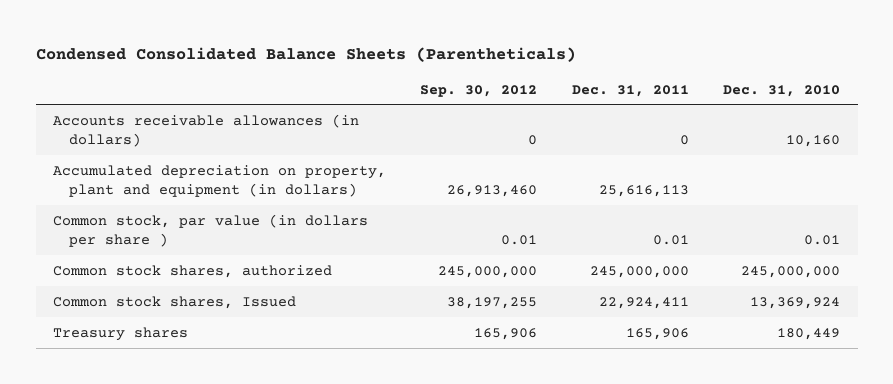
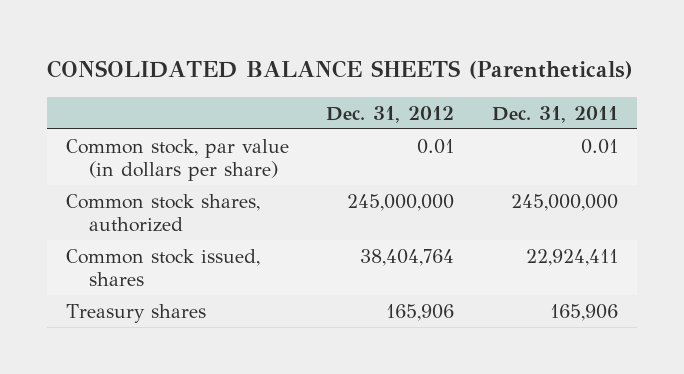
[35,46,576,62] Condensed Consolidated Balance Sheets (Parentheticals) -> [46,60,633,80] CONSOLIDATED BALANCE SHEETS (Parentheticals)
[420,84,538,97] Sep. 30, 2012 -> none
[723,84,841,97] Dec. 31, 2010 -> none
none -> [326,105,455,123] Dec. 31, 2012
[52,113,359,147] Accounts receivable allowances (in dollars) -> none
[52,164,386,197] Accumulated depreciation on property, plant and equipment (in dollars) -> none
[52,213,368,247] Common stock, par value (in dollars per share ) -> [65,138,289,182] Common stock, par value (in dollars per share)
[52,295,296,309] Common stock shares, Issued -> [65,248,260,287] Common stock issued, shares

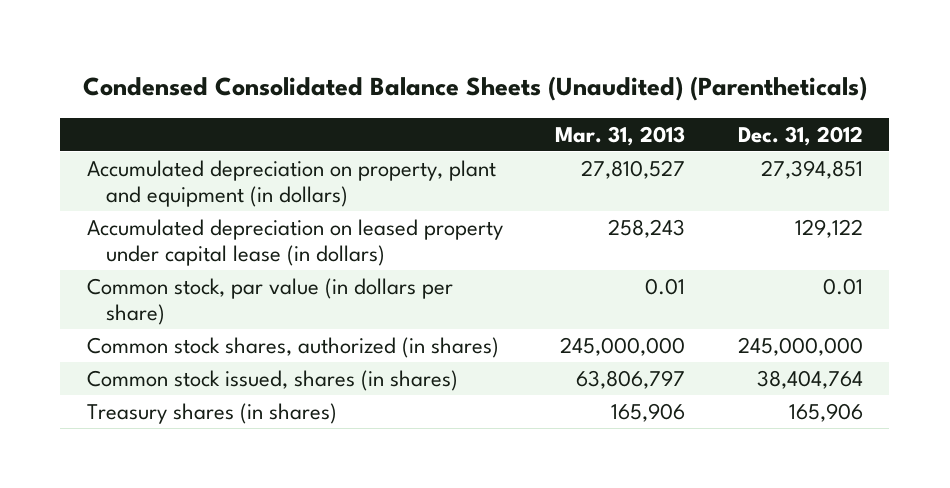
[46,60,633,80] CONSOLIDATED BALANCE SHEETS (Parentheticals) -> [82,76,867,102] Condensed Consolidated Balance Sheets (Unaudited) (Parentheticals)
[492,105,619,123] Dec. 31, 2011 -> none
none -> [555,125,686,146] Mar. 31, 2013
none -> [86,160,496,208] Accumulated depreciation on property, plant and equipment (in dollars)
none -> [86,219,503,267] Accumulated depreciation on leased property under capital lease (in dollars)
[65,193,260,233] Common stock shares, authorized -> [86,337,499,359] Common stock shares, authorized (in shares)
[65,248,260,287] Common stock issued, shares -> [86,370,458,392] Common stock issued, shares (in shares)
[65,303,206,323] Treasury shares -> [86,403,337,425] Treasury shares (in shares)

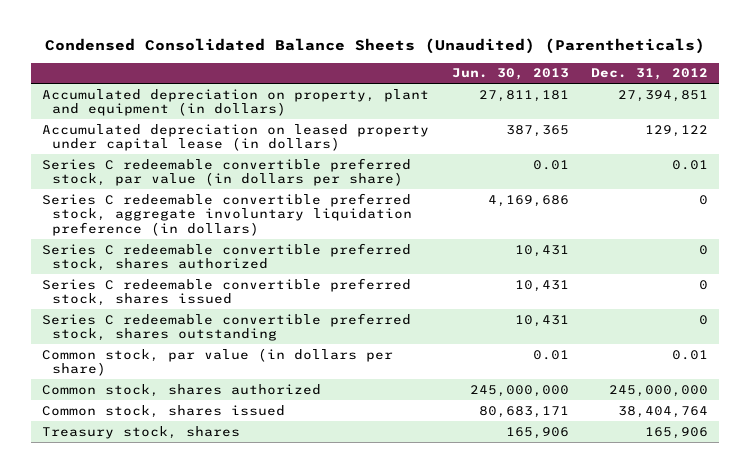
[555,125,686,146] Mar. 31, 2013 -> none
none -> [451,68,569,81] Jun. 30, 2013
none -> [42,157,412,187] Series C redeemable convertible preferred stock, par value (in dollars per share)
none -> [42,192,412,236] Series C redeemable convertible preferred stock, aggregate involuntary liquidation preference (in dollars)
none -> [42,242,412,272] Series C redeemable convertible preferred stock, shares authorized
none -> [42,277,412,307] Series C redeemable convertible preferred stock, shares issued
none -> [42,312,412,342] Series C redeemable convertible preferred stock, shares outstanding
[86,337,499,359] Common stock shares, authorized (in shares) -> [42,383,322,397] Common stock, shares authorized
[86,370,458,392] Common stock issued, shares (in shares) -> [42,404,286,418] Common stock, shares issued
[86,403,337,425] Treasury shares (in shares) -> [42,425,241,439] Treasury stock, shares

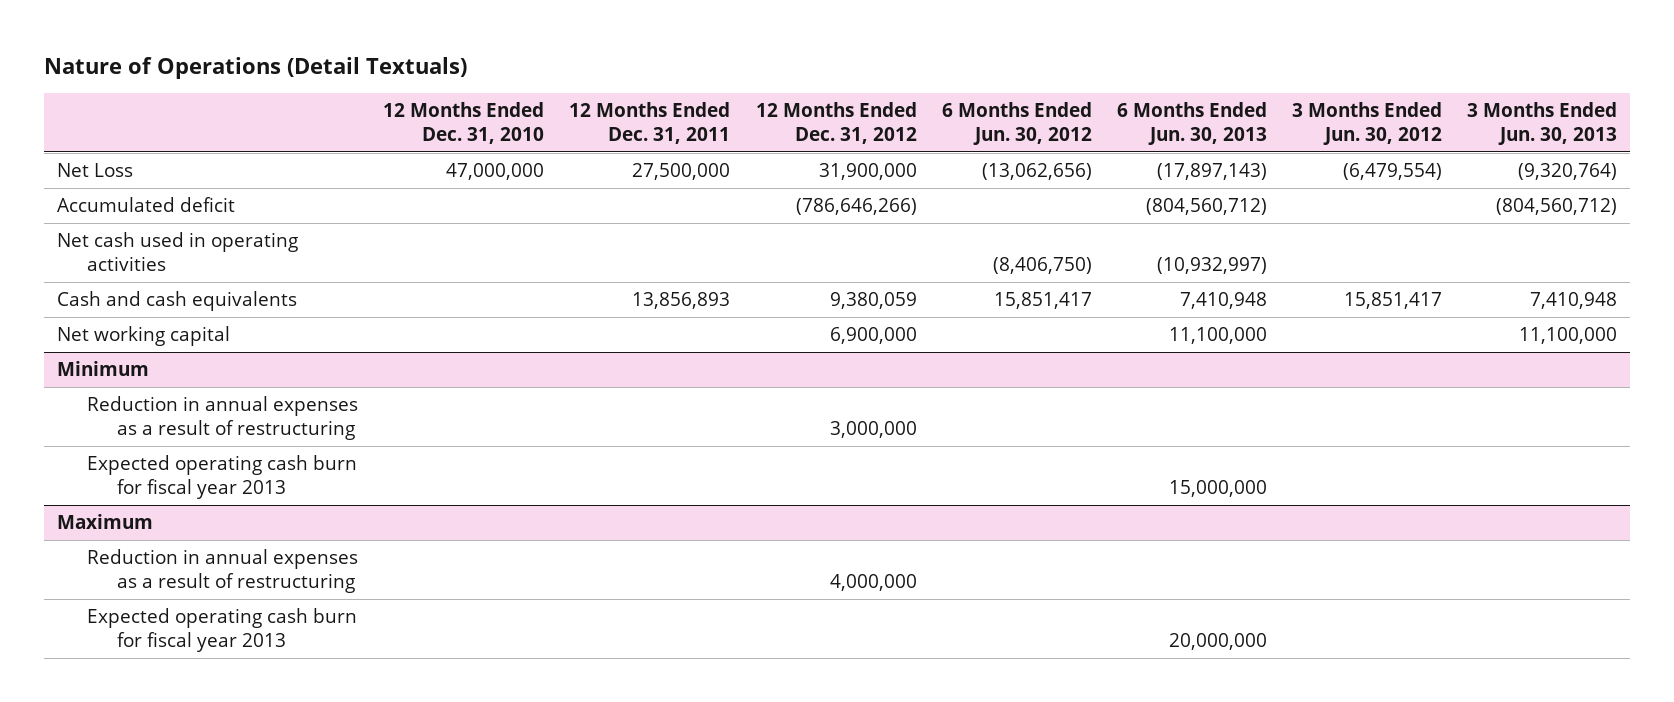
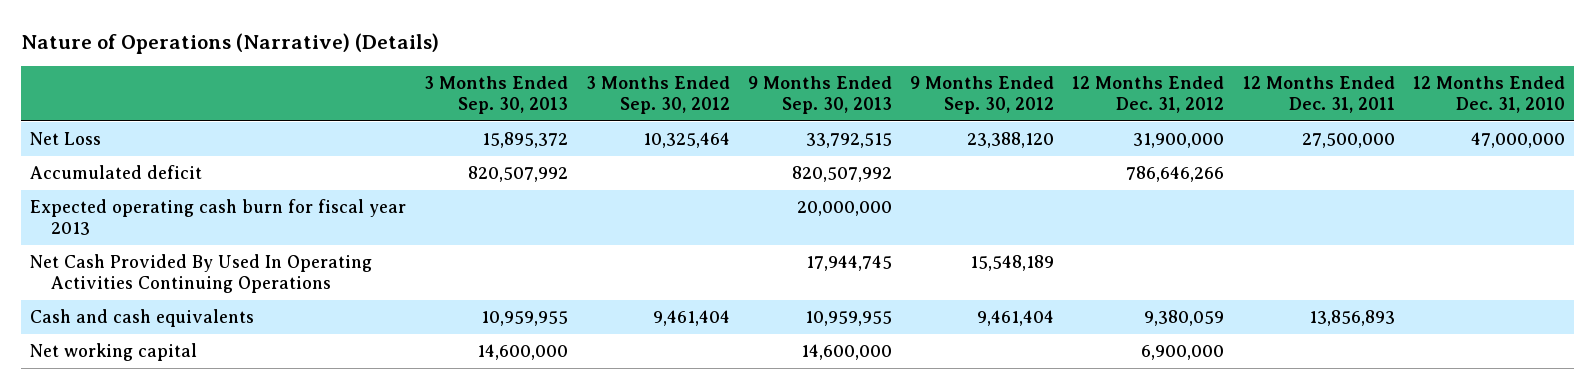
[44,56,468,79] Nature of Operations (Detail Textuals) -> [20,32,439,54] Nature of Operations (Narrative) (Details)
[941,102,1092,145] 6 Months Ended Jun. 30, 2012 -> none
[1116,102,1267,145] 6 Months Ended Jun. 30, 2013 -> none
[1292,102,1443,145] 3 Months Ended Jun. 30, 2012 -> none
[1467,102,1618,145] 3 Months Ended Jun. 30, 2013 -> none
none -> [423,76,568,115] 3 Months Ended Sep. 30, 2013
none -> [586,76,731,115] 3 Months Ended Sep. 30, 2012
none -> [748,76,893,115] 9 Months Ended Sep. 30, 2013
none -> [910,76,1055,115] 9 Months Ended Sep. 30, 2012
[795,198,917,216] (786,646,266) -> [1126,165,1225,182] 786,646,266
none -> [29,198,406,235] Expected operating cash burn for fiscal year 2013
[56,232,298,271] Net cash used in operating activities -> [29,253,372,293] Net Cash Provided By Used In Operating Activities Continuing Operations
[56,361,149,377] Minimum -> none
[87,396,359,440] Reduction in annual expenses as a result of restructuring -> none
[87,455,358,499] Expected operating cash burn for fiscal year 2013 -> none
[56,514,153,530] Maximum -> none
[87,549,359,593] Reduction in annual expenses as a result of restructuring -> none
[87,608,358,652] Expected operating cash burn for fiscal year 2013 -> none

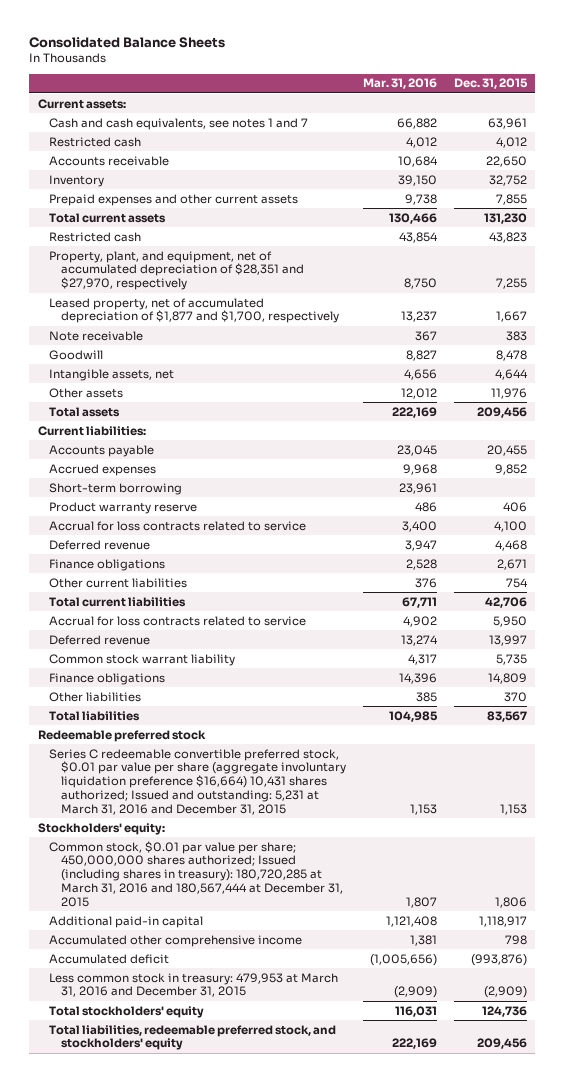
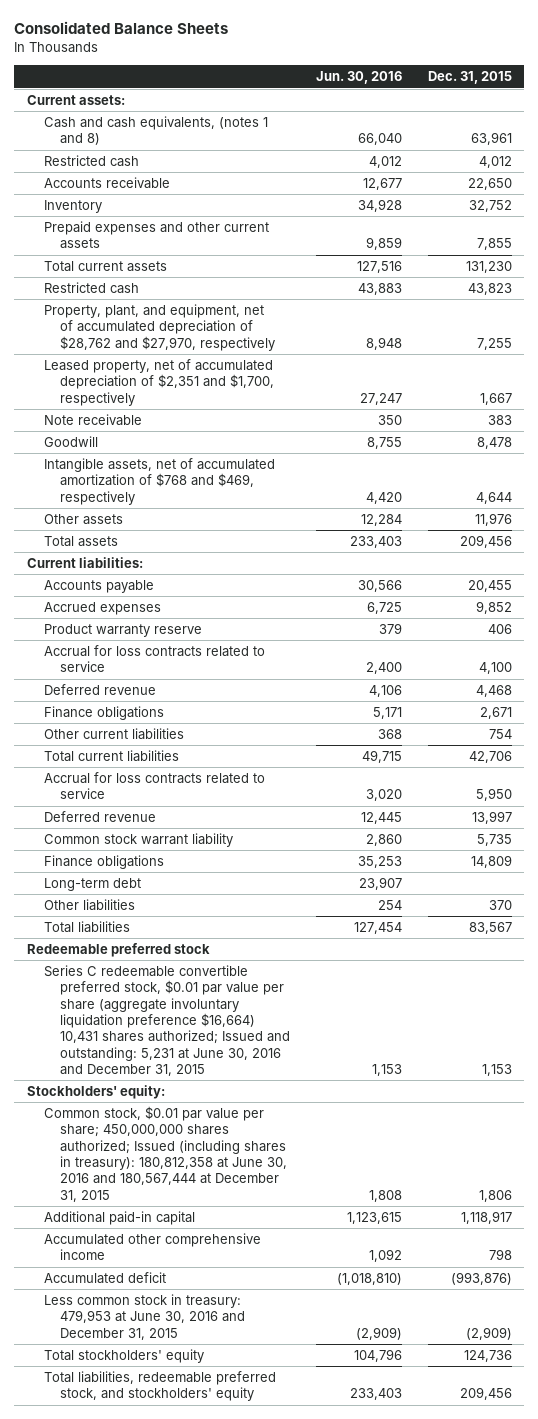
[362,78,437,90] Mar. 31, 2016 -> none
none -> [316,71,403,85] Jun. 30, 2016
[49,117,309,130] Cash and cash equivalents, see notes 1 and 7 -> [43,115,268,146] Cash and cash equivalents, (notes 1 and 8)
[49,250,304,291] Property, plant, and equipment, net of accumulated depreciation of $28,351 and $27,970, respectively -> [43,303,276,351] Property, plant, and equipment, net of accumulated depreciation of $28,762 and $27,970, respectively
[49,297,339,324] Leased property, net of accumulated depreciation of $1,877 and $1,700, respectively -> [43,358,275,406] Leased property, net of accumulated depreciation of $2,351 and $1,700, respectively
[49,368,175,381] Intangible assets, net -> [43,457,275,505] Intangible assets, net of accumulated amortization of $768 and $469, respectively
[49,482,183,495] Short-term borrowing -> none
none -> [43,877,141,891] Long-term debt
[49,748,346,815] Series C redeemable convertible preferred stock, $0.01 par value per share (aggregate involuntary liquidation preference $16,664) 10,431 shares authorized; Issued and outstanding: 5,231 at March 31, 2016 and December 31, 2015 -> [43,964,291,1076] Series C redeemable convertible preferred stock, $0.01 par value per share (aggregate involuntary liquidation preference $16,664) 10,431 shares authorized; Issued and outstanding: 5,231 at June 30, 2016 and December 31, 2015
[49,840,343,907] Common stock, $0.01 par value per share; 450,000,000 shares authorized; Issued (including shares in treasury): 180,720,285 at March 31, 2016 and 180,567,444 at December 31, 2015 -> [43,1105,288,1202] Common stock, $0.01 par value per share; 450,000,000 shares authorized; Issued (including shares in treasury): 180,812,358 at June 30, 2016 and 180,567,444 at December 31, 2015
[49,972,339,998] Less common stock in treasury: 479,953 at March 31, 2016 and December 31, 2015 -> [43,1293,246,1340] Less common stock in treasury: 479,953 at June 30, 2016 and December 31, 2015

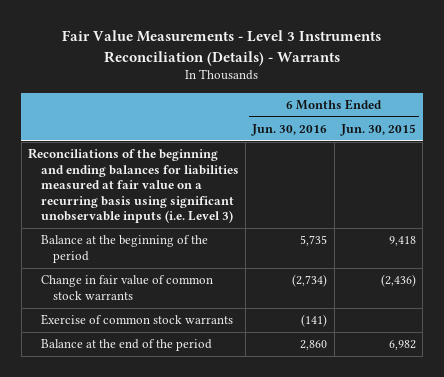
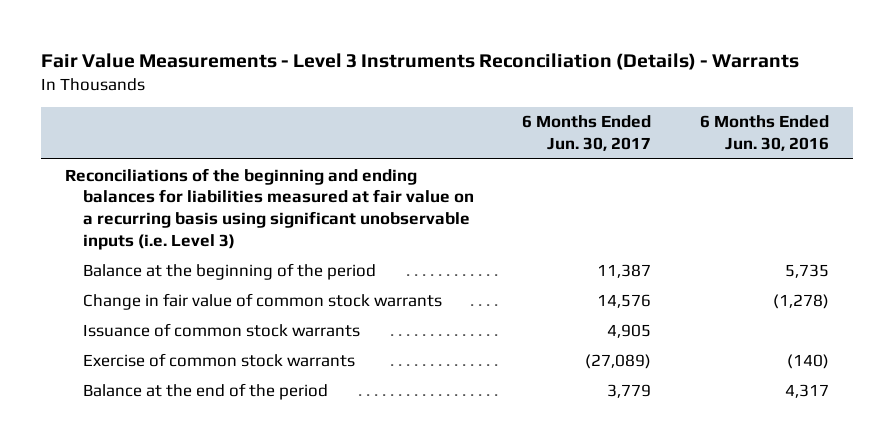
[339,124,416,137] Jun. 30, 2015 -> none
none -> [522,115,652,151] 6 Months Ended Jun. 30, 2017
[292,274,328,288] (2,734) -> [772,293,829,309] (1,278)
none -> [82,322,360,337] Issuance of common stock warrants
[301,314,328,328] (141) -> [786,353,829,369] (140)
[300,340,328,351] 2,860 -> [784,383,829,398] 4,317

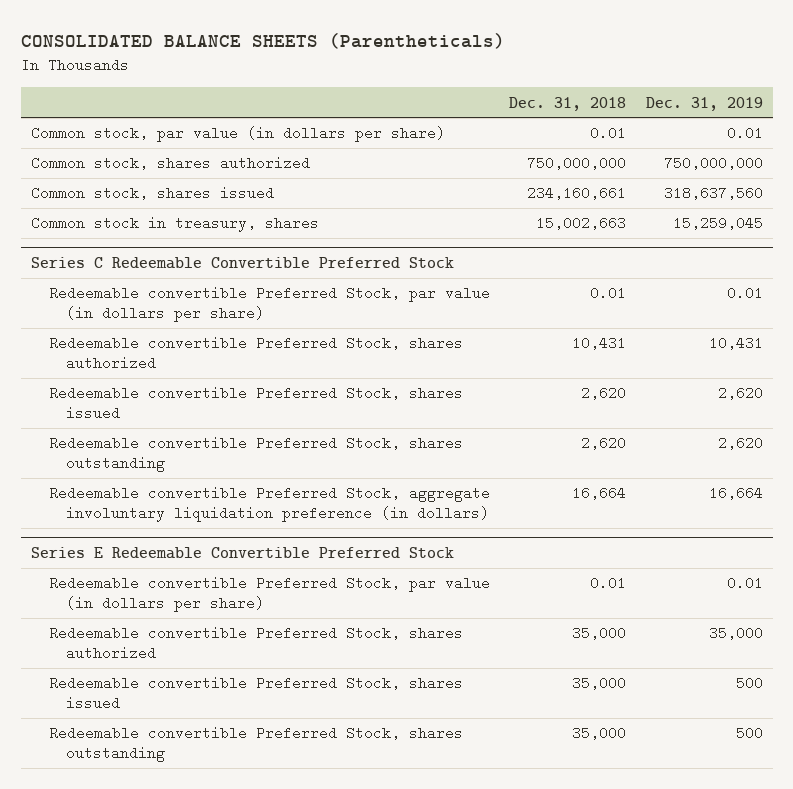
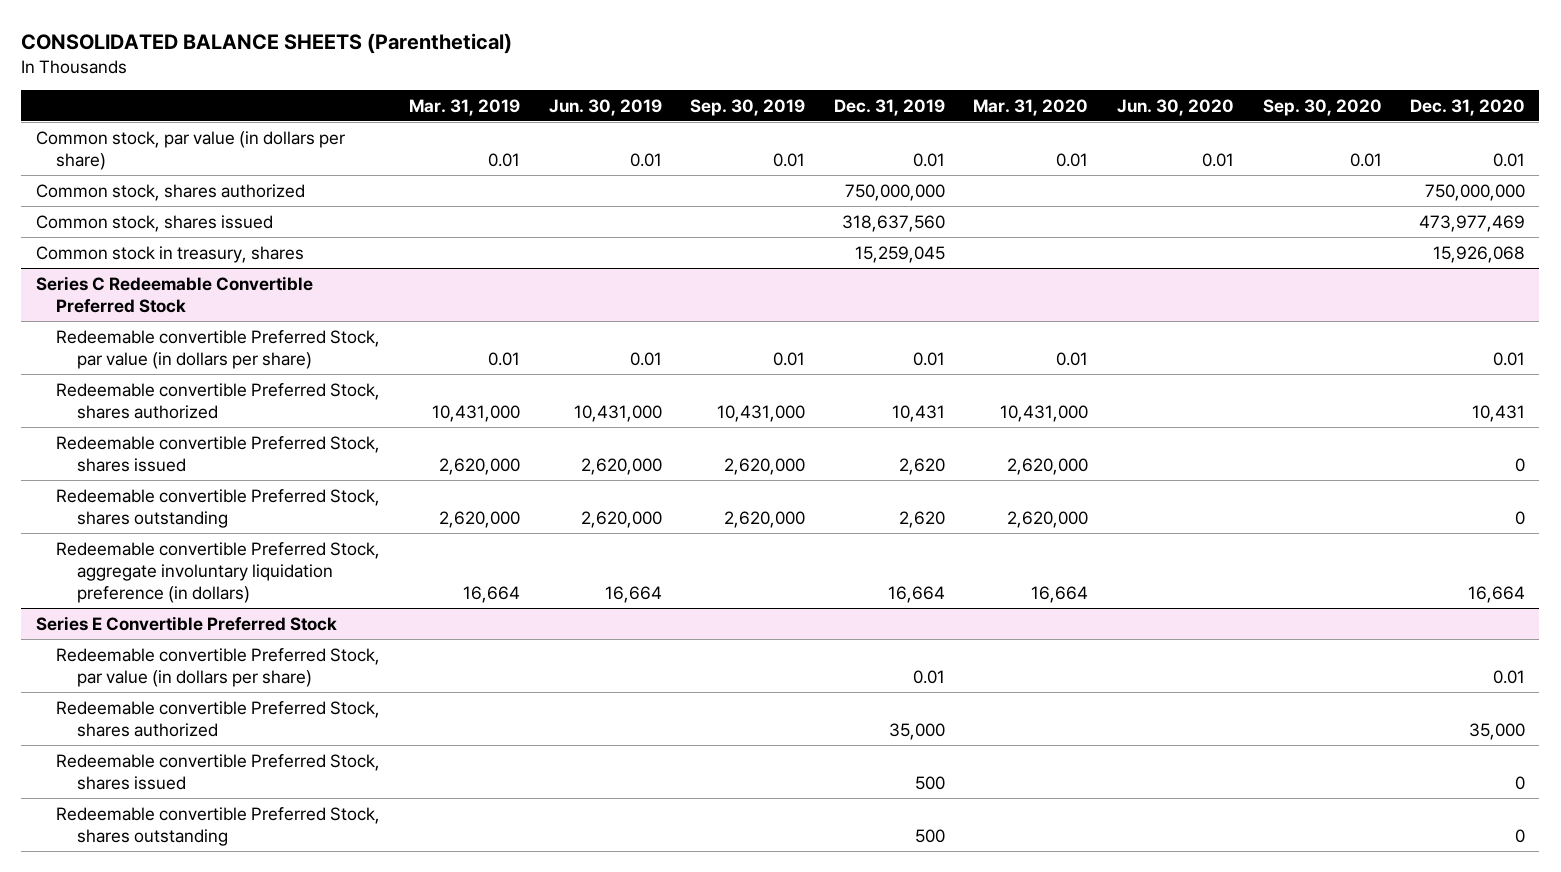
[20,33,505,50] CONSOLIDATED BALANCE SHEETS (Parentheticals) -> [21,32,513,54] CONSOLIDATED BALANCE SHEETS (Parenthetical)
[509,96,627,111] Dec. 31, 2018 -> none
none -> [409,98,521,116] Mar. 31, 2019
none -> [548,98,662,116] Jun. 30, 2019
none -> [690,98,806,116] Sep. 30, 2019
none -> [973,98,1089,116] Mar. 31, 2020
none -> [1116,98,1234,116] Jun. 30, 2020
none -> [1262,98,1382,116] Sep. 30, 2020
none -> [1410,98,1526,116] Dec. 31, 2020
[30,547,454,560] Series E Redeemable Convertible Preferred Stock -> [35,615,337,631] Series E Convertible Preferred Stock

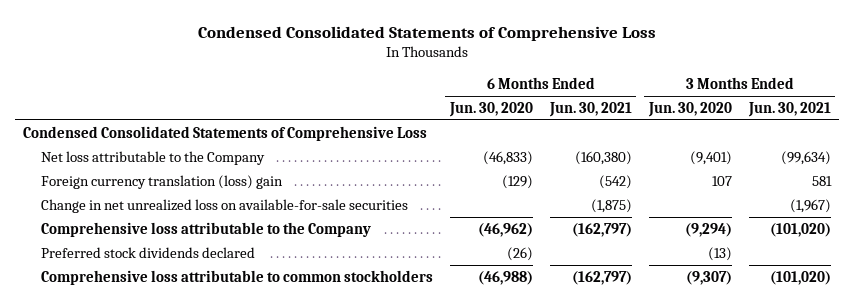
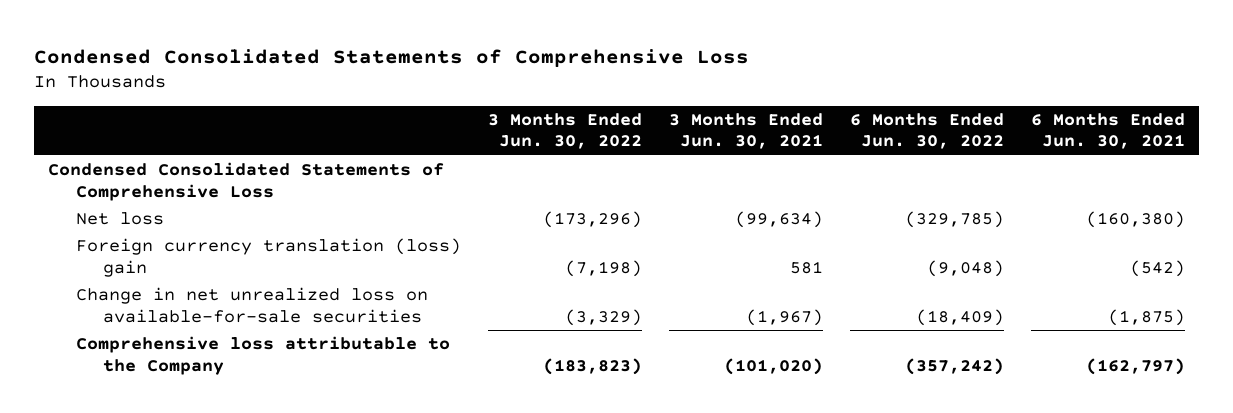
[448,102,533,118] Jun. 30, 2020 -> none
[647,102,732,118] Jun. 30, 2020 -> none
none -> [487,112,642,150] 3 Months Ended Jun. 30, 2022
none -> [849,112,1004,150] 6 Months Ended Jun. 30, 2022
[40,150,265,165] Net loss attributable to the Company -> [75,211,164,225] Net loss
[40,246,255,258] Preferred stock dividends declared -> none
[40,269,433,285] Comprehensive loss attributable to common stockholders -> none

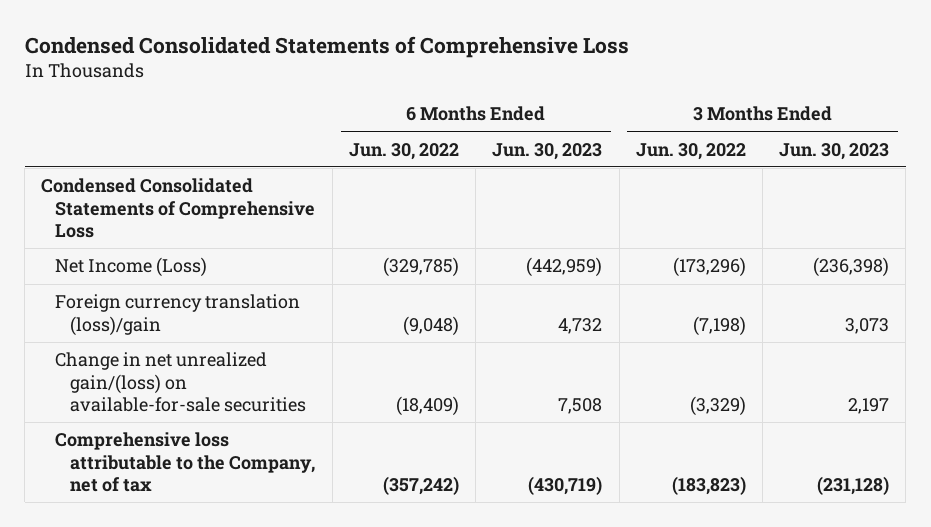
[668,112,823,150] 3 Months Ended Jun. 30, 2021 -> none
[1031,112,1186,150] 6 Months Ended Jun. 30, 2021 -> none
none -> [492,142,603,160] Jun. 30, 2023
none -> [779,142,890,160] Jun. 30, 2023
[75,211,164,225] Net loss -> [55,257,208,278] Net Income (Loss)
[75,237,461,277] Foreign currency translation (loss) gain -> [55,294,301,336] Foreign currency translation (loss)/gain
[75,286,428,323] Change in net unrealized loss on available-for-sale securities -> [55,352,306,413] Change in net unrealized gain/(loss) on available-for-sale securities
[75,335,450,375] Comprehensive loss attributable to the Company -> [55,432,315,493] Comprehensive loss attributable to the Company, net of tax

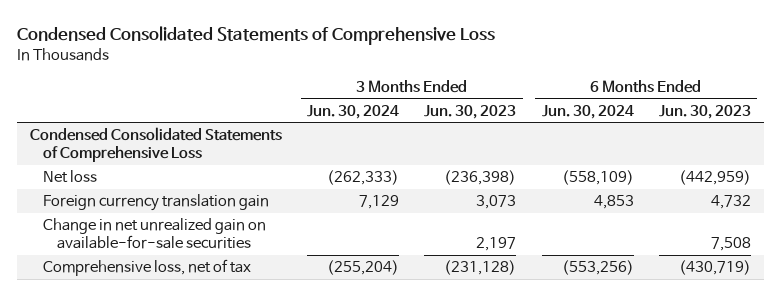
[348,142,459,160] Jun. 30, 2022 -> none
[635,142,746,160] Jun. 30, 2022 -> none
none -> [307,104,400,119] Jun. 30, 2024
none -> [541,104,634,119] Jun. 30, 2024
[55,257,208,278] Net Income (Loss) -> [43,170,98,184] Net loss
[55,294,301,336] Foreign currency translation (loss)/gain -> [43,194,270,212] Foreign currency translation gain
[55,352,306,413] Change in net unrealized gain/(loss) on available-for-sale securities -> [43,218,267,250] Change in net unrealized gain on available-for-sale securities
[55,432,315,493] Comprehensive loss attributable to the Company, net of tax -> [43,259,252,277] Comprehensive loss, net of tax

